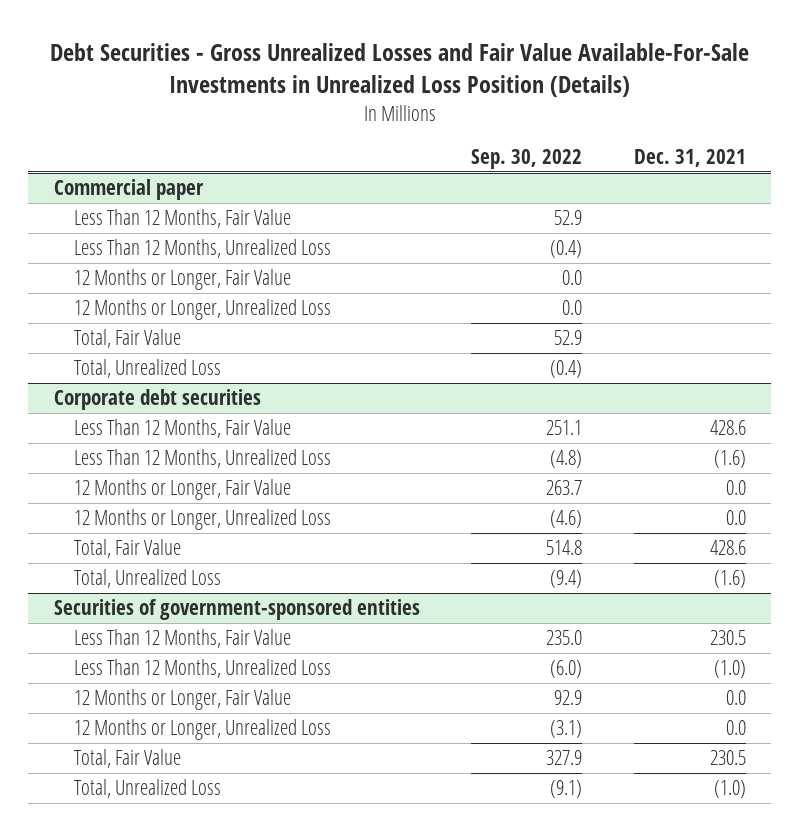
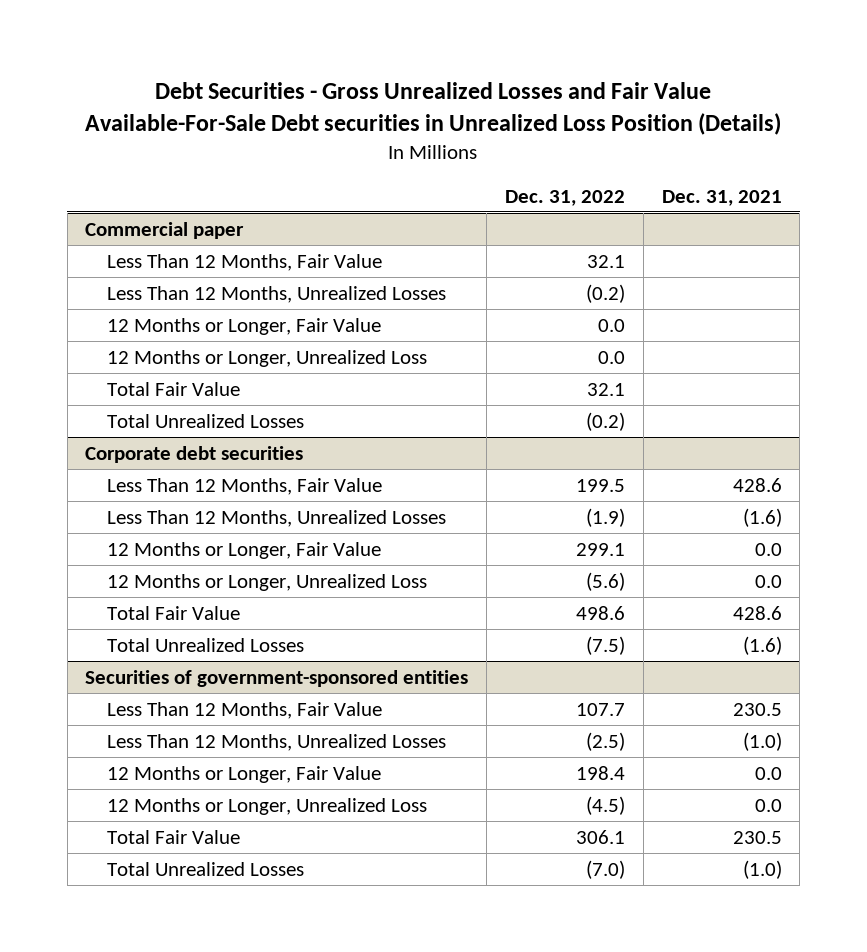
[49,42,749,97] Debt Securities - Gross Unrealized Losses and Fair Value Available-For-Sale Investments in Unrealized Loss Position (Details) -> [85,82,782,136] Debt Securities - Gross Unrealized Losses and Fair Value Available-For-Sale Debt securities in Unrealized Loss Position (Details)
[471,149,583,170] Sep. 30, 2022 -> none
none -> [504,189,625,206] Dec. 31, 2022
[74,239,332,259] Less Than 12 Months, Unrealized Loss -> [107,285,447,303] Less Than 12 Months, Unrealized Losses
[74,329,182,349] Total, Fair Value -> [107,381,241,396] Total Fair Value
[74,359,222,379] Total, Unrealized Loss -> [107,413,305,428] Total Unrealized Losses
[74,449,332,469] Less Than 12 Months, Unrealized Loss -> [107,509,447,527] Less Than 12 Months, Unrealized Losses
[74,539,182,559] Total, Fair Value -> [107,605,241,620] Total Fair Value
[74,569,222,589] Total, Unrealized Loss -> [107,637,305,652] Total Unrealized Losses
[74,659,332,679] Less Than 12 Months, Unrealized Loss -> [107,733,447,751] Less Than 12 Months, Unrealized Losses
[74,749,182,769] Total, Fair Value -> [107,829,241,844] Total Fair Value
[74,779,222,799] Total, Unrealized Loss -> [107,861,305,876] Total Unrealized Losses

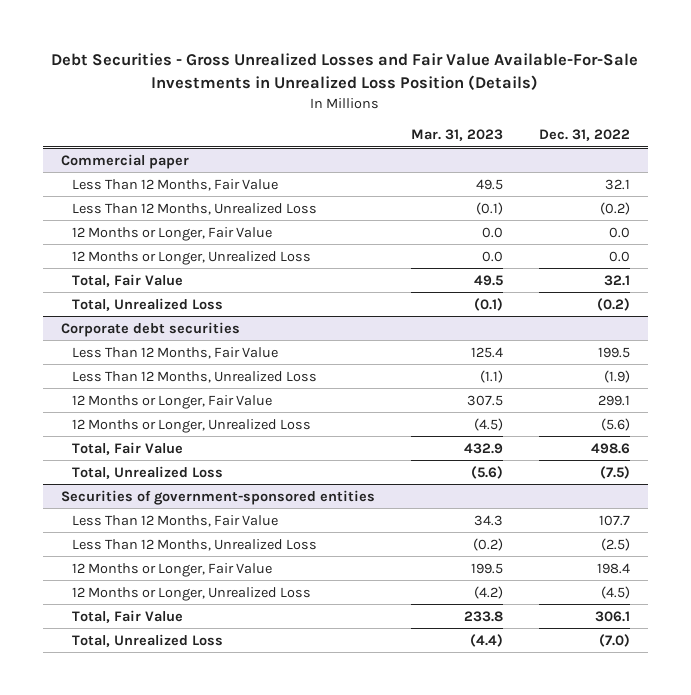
[85,82,782,136] Debt Securities - Gross Unrealized Losses and Fair Value Available-For-Sale Debt securities in Unrealized Loss Position (Details) -> [51,53,639,91] Debt Securities - Gross Unrealized Losses and Fair Value Available-For-Sale Investments in Unrealized Loss Position (Details)
[661,189,782,206] Dec. 31, 2021 -> none
none -> [410,128,503,141] Mar. 31, 2023
[107,285,447,303] Less Than 12 Months, Unrealized Losses -> [72,202,318,215] Less Than 12 Months, Unrealized Loss
[107,381,241,396] Total Fair Value -> [72,273,184,287] Total, Fair Value
[107,413,305,428] Total Unrealized Losses -> [72,297,224,311] Total, Unrealized Loss
[107,509,447,527] Less Than 12 Months, Unrealized Losses -> [72,370,318,383] Less Than 12 Months, Unrealized Loss
[107,605,241,620] Total Fair Value -> [72,441,184,455] Total, Fair Value
[107,637,305,652] Total Unrealized Losses -> [72,465,224,479] Total, Unrealized Loss
[107,733,447,751] Less Than 12 Months, Unrealized Losses -> [72,538,318,551] Less Than 12 Months, Unrealized Loss
[107,829,241,844] Total Fair Value -> [72,609,184,623] Total, Fair Value
[107,861,305,876] Total Unrealized Losses -> [72,633,224,647] Total, Unrealized Loss

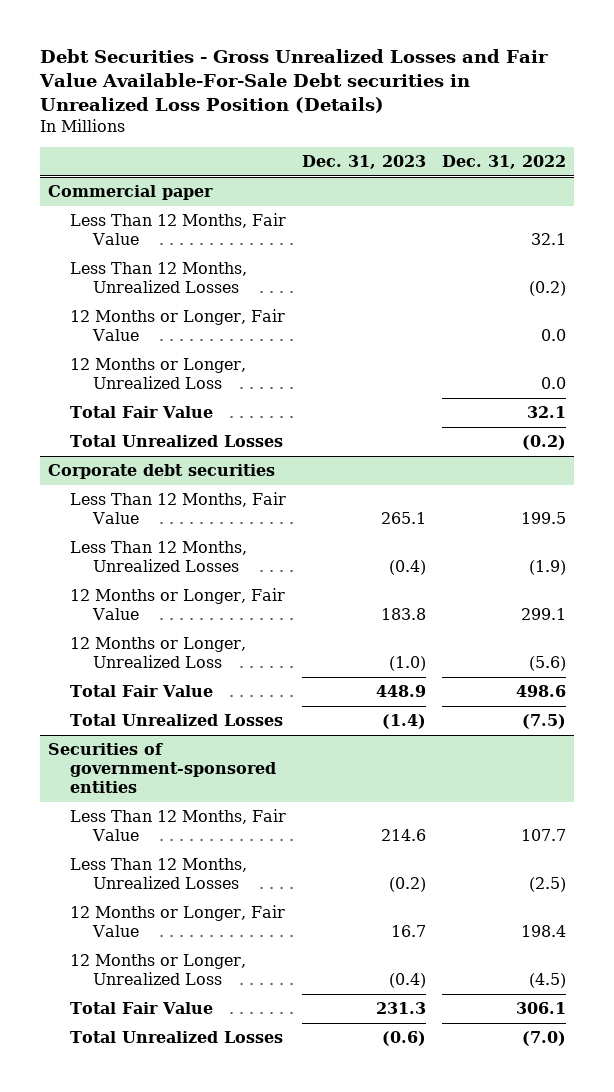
[51,53,639,91] Debt Securities - Gross Unrealized Losses and Fair Value Available-For-Sale Investments in Unrealized Loss Position (Details) -> [38,49,548,113] Debt Securities - Gross Unrealized Losses and Fair Value Available-For-Sale Debt securities in Unrealized Loss Position (Details)
[410,128,503,141] Mar. 31, 2023 -> none
none -> [302,154,427,169] Dec. 31, 2023
[72,202,318,215] Less Than 12 Months, Unrealized Loss -> [70,262,248,294] Less Than 12 Months, Unrealized Losses
[72,273,184,287] Total, Fair Value -> [70,406,214,419] Total Fair Value
[72,297,224,311] Total, Unrealized Loss -> [70,435,284,448] Total Unrealized Losses
[72,370,318,383] Less Than 12 Months, Unrealized Loss -> [70,541,248,573] Less Than 12 Months, Unrealized Losses
[72,441,184,455] Total, Fair Value -> [70,685,214,698] Total Fair Value
[72,465,224,479] Total, Unrealized Loss -> [70,714,284,727] Total Unrealized Losses
[72,538,318,551] Less Than 12 Months, Unrealized Loss -> [70,858,248,890] Less Than 12 Months, Unrealized Losses
[72,609,184,623] Total, Fair Value -> [70,1002,214,1015] Total Fair Value
[72,633,224,647] Total, Unrealized Loss -> [70,1031,284,1044] Total Unrealized Losses

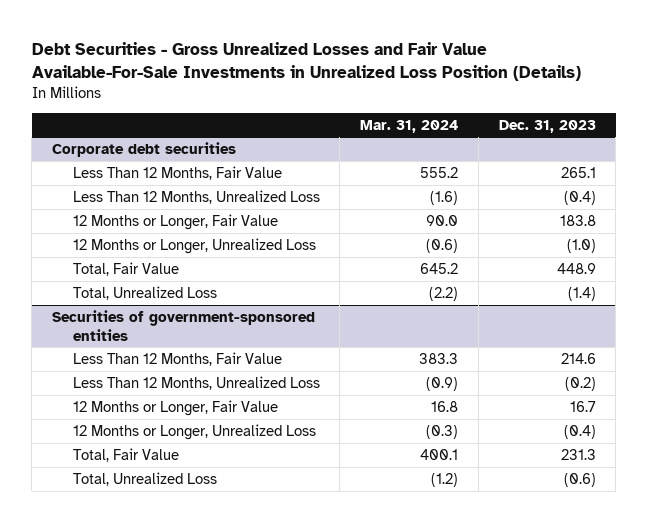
[38,49,548,113] Debt Securities - Gross Unrealized Losses and Fair Value Available-For-Sale Debt securities in Unrealized Loss Position (Details) -> [31,41,581,81] Debt Securities - Gross Unrealized Losses and Fair Value Available-For-Sale Investments in Unrealized Loss Position (Details)
[442,154,567,169] Dec. 31, 2022 -> none
none -> [360,119,459,133] Mar. 31, 2024
[47,185,213,201] Commercial paper -> none
[70,213,287,246] Less Than 12 Months, Fair Value -> none
[70,262,248,294] Less Than 12 Months, Unrealized Losses -> none
[70,309,286,342] 12 Months or Longer, Fair Value -> none
[70,358,247,390] 12 Months or Longer, Unrealized Loss -> none
[70,406,214,419] Total Fair Value -> none
[70,435,284,448] Total Unrealized Losses -> none
[70,541,248,573] Less Than 12 Months, Unrealized Losses -> [72,189,320,204] Less Than 12 Months, Unrealized Loss
[70,685,214,698] Total Fair Value -> [72,261,179,276] Total, Fair Value
[70,714,284,727] Total Unrealized Losses -> [72,285,217,300] Total, Unrealized Loss
[70,858,248,890] Less Than 12 Months, Unrealized Losses -> [72,375,320,390] Less Than 12 Months, Unrealized Loss
[70,1002,214,1015] Total Fair Value -> [72,447,179,462] Total, Fair Value
[70,1031,284,1044] Total Unrealized Losses -> [72,471,217,486] Total, Unrealized Loss

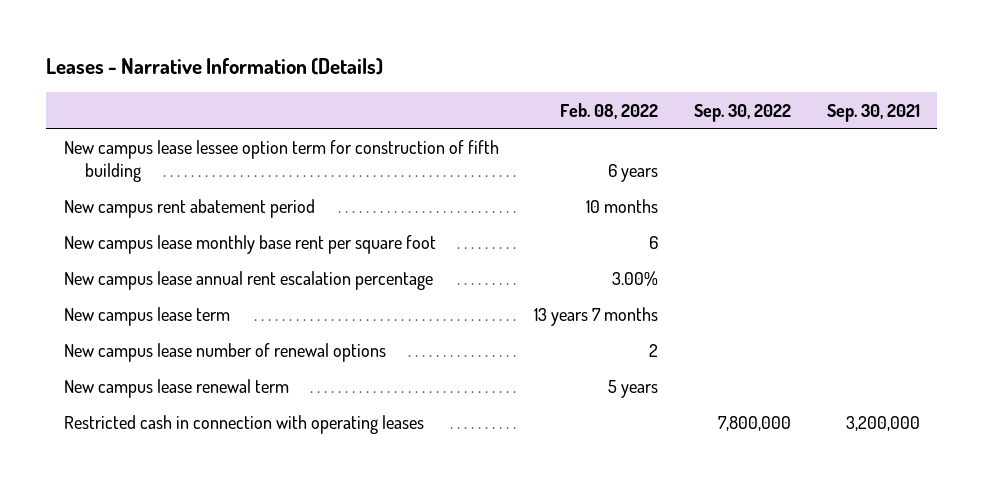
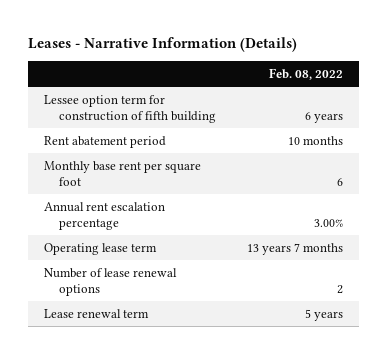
[693,103,791,122] Sep. 30, 2022 -> none
[826,103,920,122] Sep. 30, 2021 -> none
[63,414,424,434] Restricted cash in connection with operating leases -> none
[63,139,499,182] New campus lease lessee option term for construction of fifth building -> [43,94,216,124] Lessee option term for construction of fifth building
[63,198,315,218] New campus rent abatement period -> [43,135,166,148] Rent abatement period
[63,234,436,254] New campus lease monthly base rent per square foot -> [43,160,201,187] Monthly base rent per square foot
[63,270,433,290] New campus lease annual rent escalation percentage -> [43,201,165,231] Annual rent escalation percentage
[63,306,230,326] New campus lease term -> [43,242,157,255] Operating lease term
[63,342,386,362] New campus lease number of renewal options -> [43,267,177,297] Number of lease renewal options
[63,378,289,398] New campus lease renewal term -> [43,308,149,318] Lease renewal term

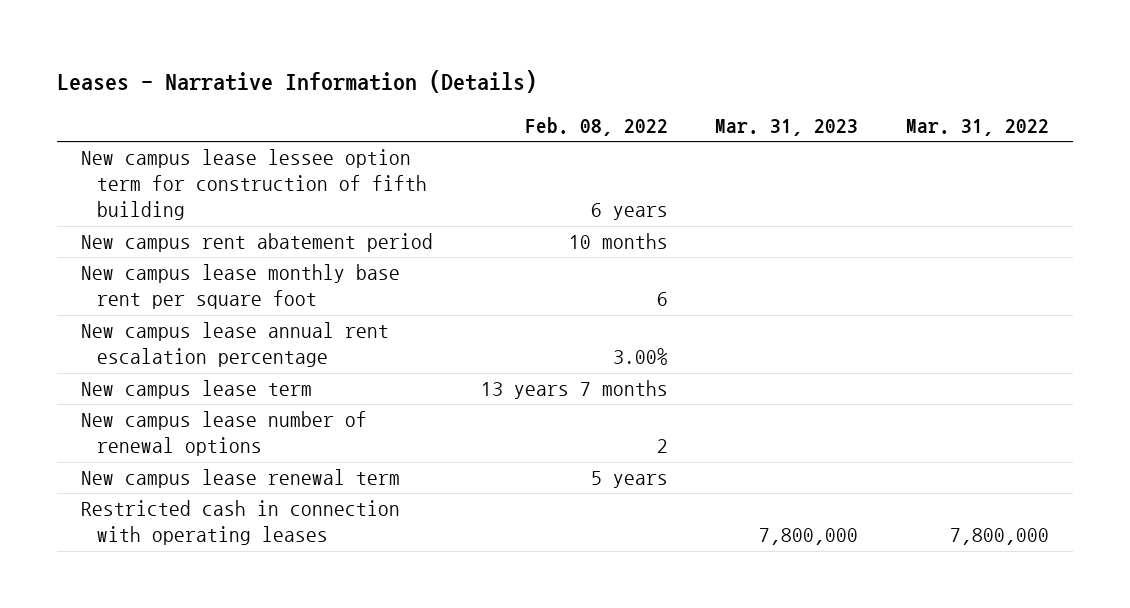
none -> [715,119,859,137] Mar. 31, 2023
none -> [906,119,1050,137] Mar. 31, 2022
[43,94,216,124] Lessee option term for construction of fifth building -> [80,149,428,221] New campus lease lessee option term for construction of fifth building
[43,135,166,148] Rent abatement period -> [80,233,433,253] New campus rent abatement period
[43,160,201,187] Monthly base rent per square foot -> [80,264,400,310] New campus lease monthly base rent per square foot
[43,201,165,231] Annual rent escalation percentage -> [80,322,389,368] New campus lease annual rent escalation percentage
[43,242,157,255] Operating lease term -> [80,380,312,400] New campus lease term
[43,267,177,297] Number of lease renewal options -> [80,411,367,457] New campus lease number of renewal options
[43,308,149,318] Lease renewal term -> [80,469,400,489] New campus lease renewal term
none -> [80,500,400,546] Restricted cash in connection with operating leases

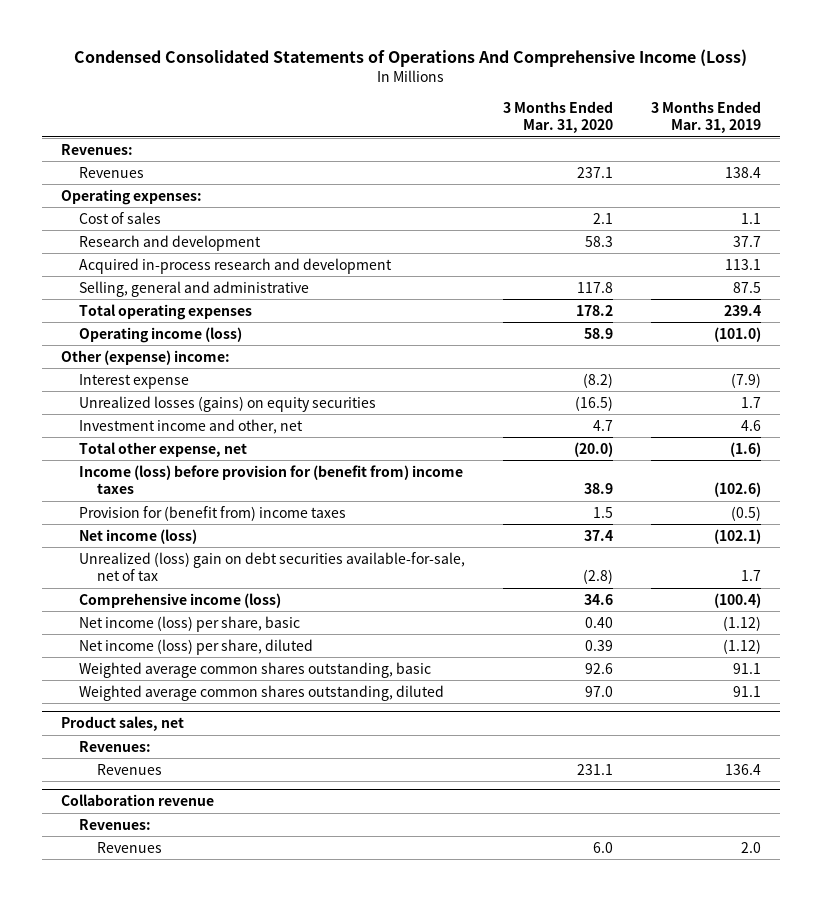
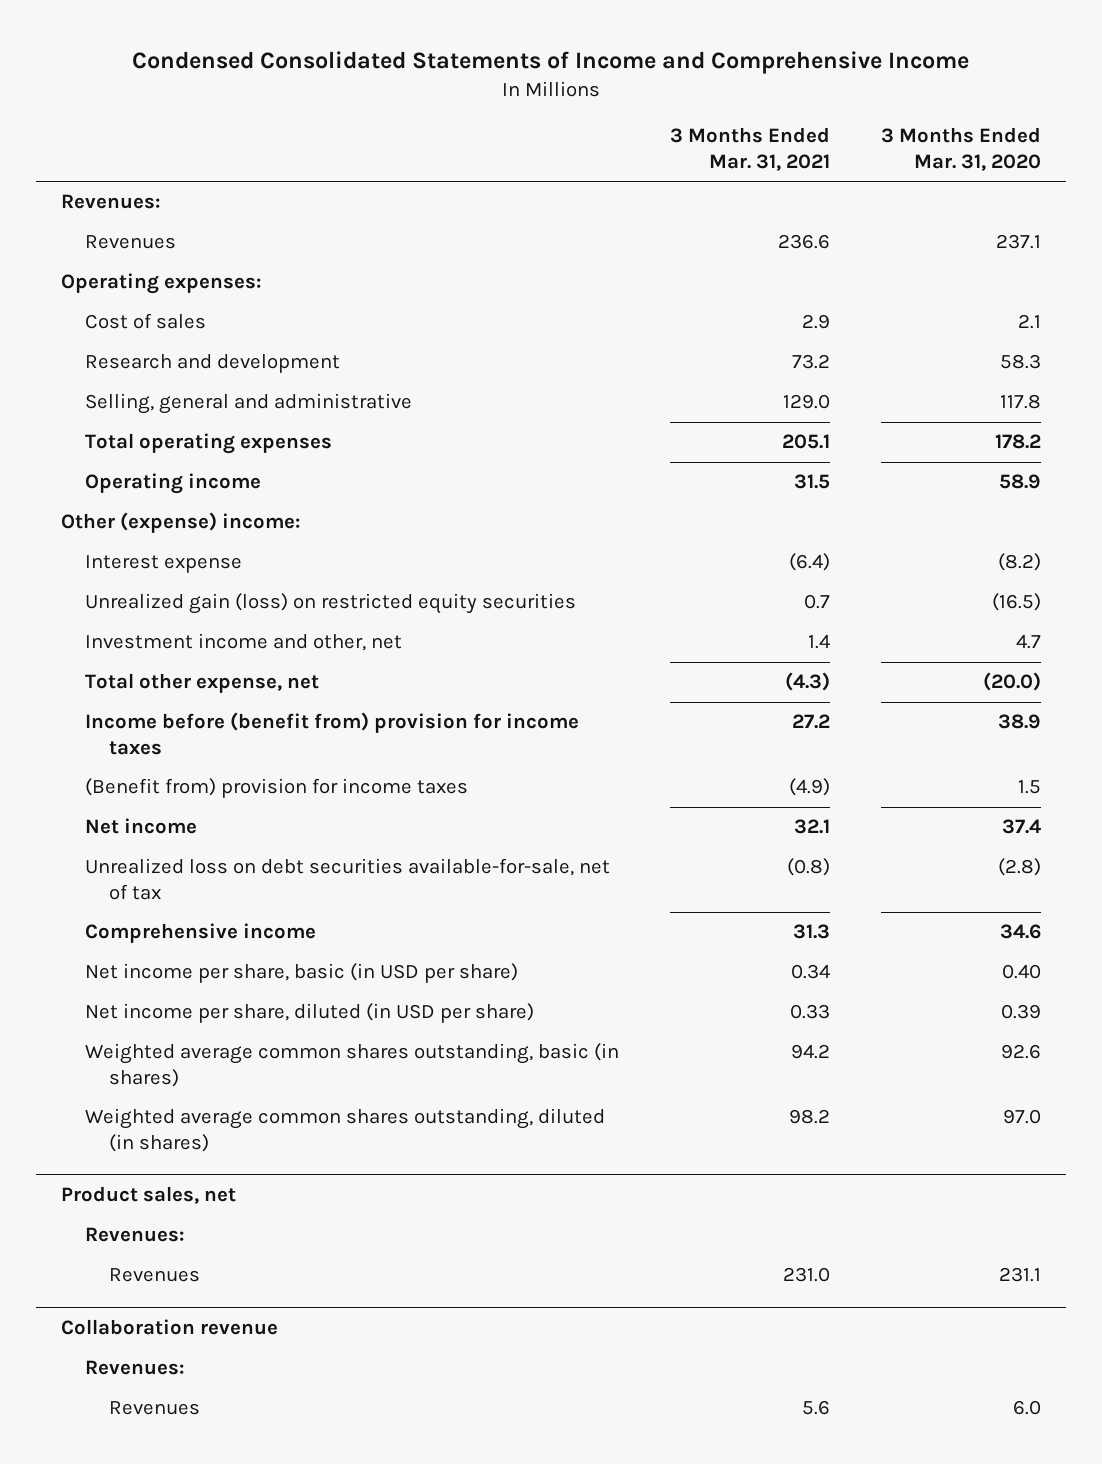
[73,49,747,68] Condensed Consolidated Statements of Operations And Comprehensive Income (Loss) -> [131,50,969,74] Condensed Consolidated Statements of Income and Comprehensive Income
[650,100,761,134] 3 Months Ended Mar. 31, 2019 -> none
none -> [670,127,831,171] 3 Months Ended Mar. 31, 2021
[78,257,392,274] Acquired in-process research and development -> none
[78,326,242,343] Operating income (loss) -> [85,473,262,495] Operating income
[78,395,376,412] Unrealized losses (gains) on equity securities -> [85,593,577,615] Unrealized gain (loss) on restricted equity securities
[78,464,463,495] Income (loss) before provision for (benefit from) income taxes -> [85,712,580,755] Income before (benefit from) provision for income taxes
[78,505,346,521] Provision for (benefit from) income taxes -> [85,778,469,799] (Benefit from) provision for income taxes
[78,528,197,544] Net income (loss) -> [85,818,198,835] Net income
[78,551,465,582] Unrealized (loss) gain on debt securities available-for-sale, net of tax -> [85,858,611,900] Unrealized loss on debt securities available-for-sale, net of tax
[78,592,281,608] Comprehensive income (loss) -> [85,923,317,944] Comprehensive income
[78,615,300,632] Net income (loss) per share, basic -> [85,963,519,984] Net income per share, basic (in USD per share)
[78,638,313,655] Net income (loss) per share, diluted -> [85,1003,535,1024] Net income per share, diluted (in USD per share)
[78,661,431,678] Weighted average common shares outstanding, basic -> [85,1043,620,1087] Weighted average common shares outstanding, basic (in shares)
[78,684,444,701] Weighted average common shares outstanding, diluted -> [85,1108,606,1152] Weighted average common shares outstanding, diluted (in shares)

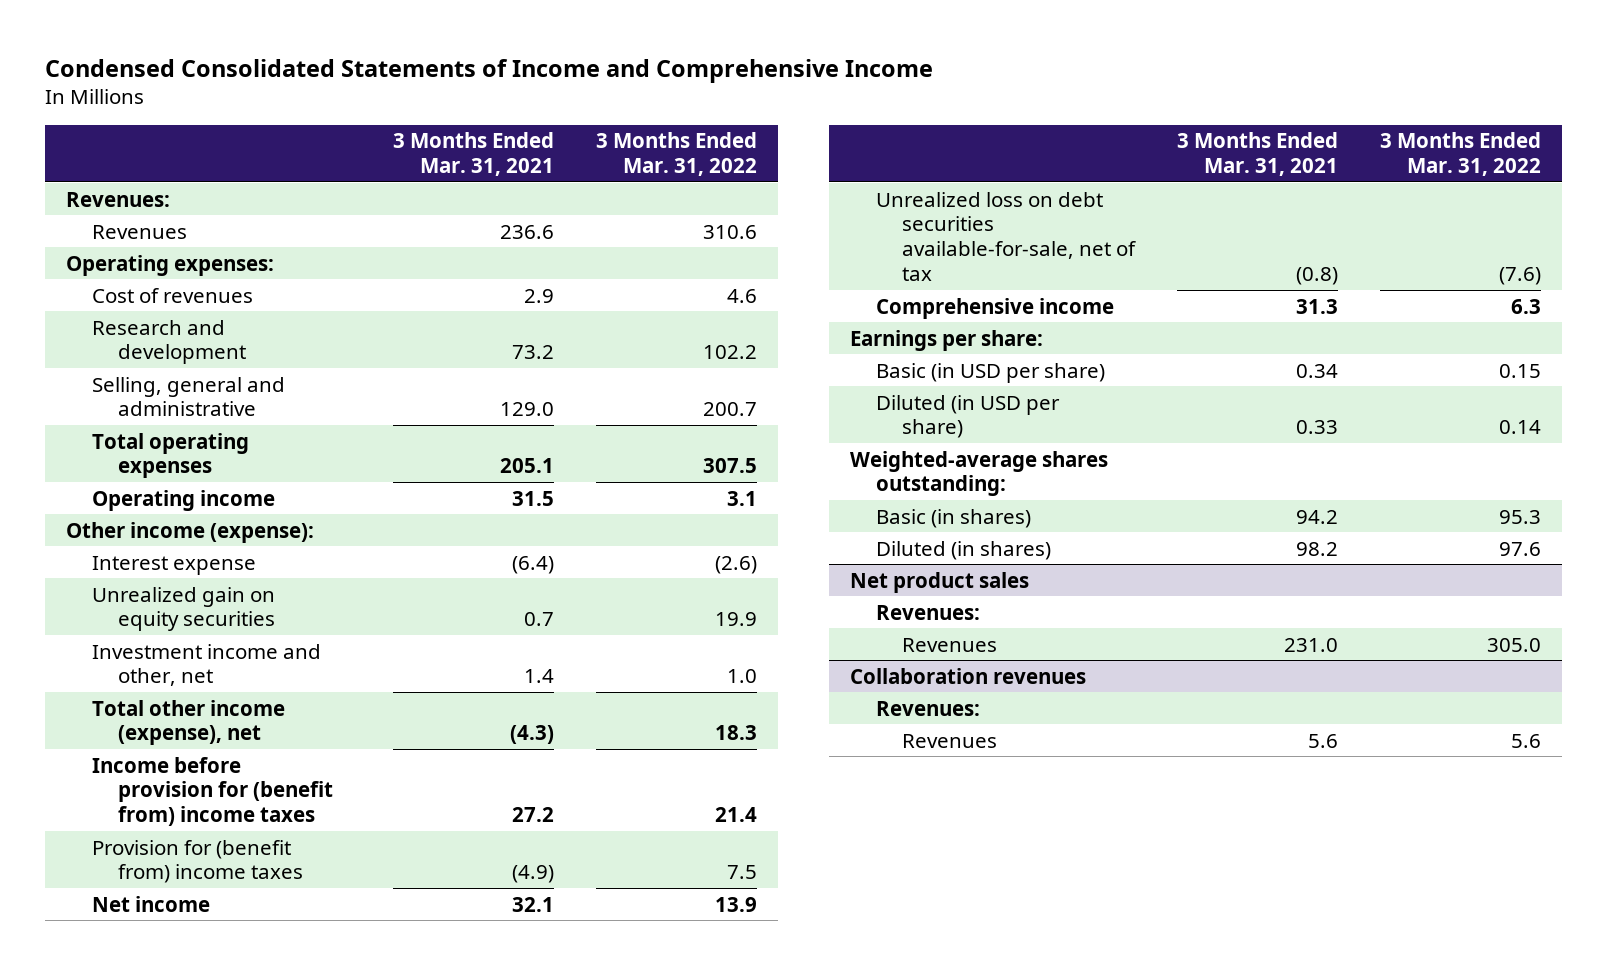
[880,127,1041,171] 3 Months Ended Mar. 31, 2020 -> none
none -> [595,132,757,176] 3 Months Ended Mar. 31, 2022
[85,313,207,330] Cost of sales -> [91,287,253,303] Cost of revenues
[61,512,302,534] Other (expense) income: -> [65,521,314,543] Other income (expense):
[85,593,577,615] Unrealized gain (loss) on restricted equity securities -> [91,586,275,632] Unrealized gain on equity securities
[85,673,320,694] Total other expense, net -> [91,699,285,746] Total other income (expense), net
[85,712,580,755] Income before (benefit from) provision for income taxes -> [91,756,333,827] Income before provision for (benefit from) income taxes
[85,778,469,799] (Benefit from) provision for income taxes -> [91,839,303,884] Provision for (benefit from) income taxes
none -> [850,329,1044,351] Earnings per share:
[85,963,519,984] Net income per share, basic (in USD per share) -> [875,362,1105,383] Basic (in USD per share)
[85,1003,535,1024] Net income per share, diluted (in USD per share) -> [875,394,1060,439] Diluted (in USD per share)
none -> [850,450,1109,497] Weighted-average shares outstanding:
[85,1043,620,1087] Weighted average common shares outstanding, basic (in shares) -> [875,508,1031,528] Basic (in shares)
[85,1108,606,1152] Weighted average common shares outstanding, diluted (in shares) -> [875,540,1051,560] Diluted (in shares)
[61,1186,237,1205] Product sales, net -> [850,571,1030,593] Net product sales
[61,1319,279,1336] Collaboration revenue -> [850,667,1087,684] Collaboration revenues

